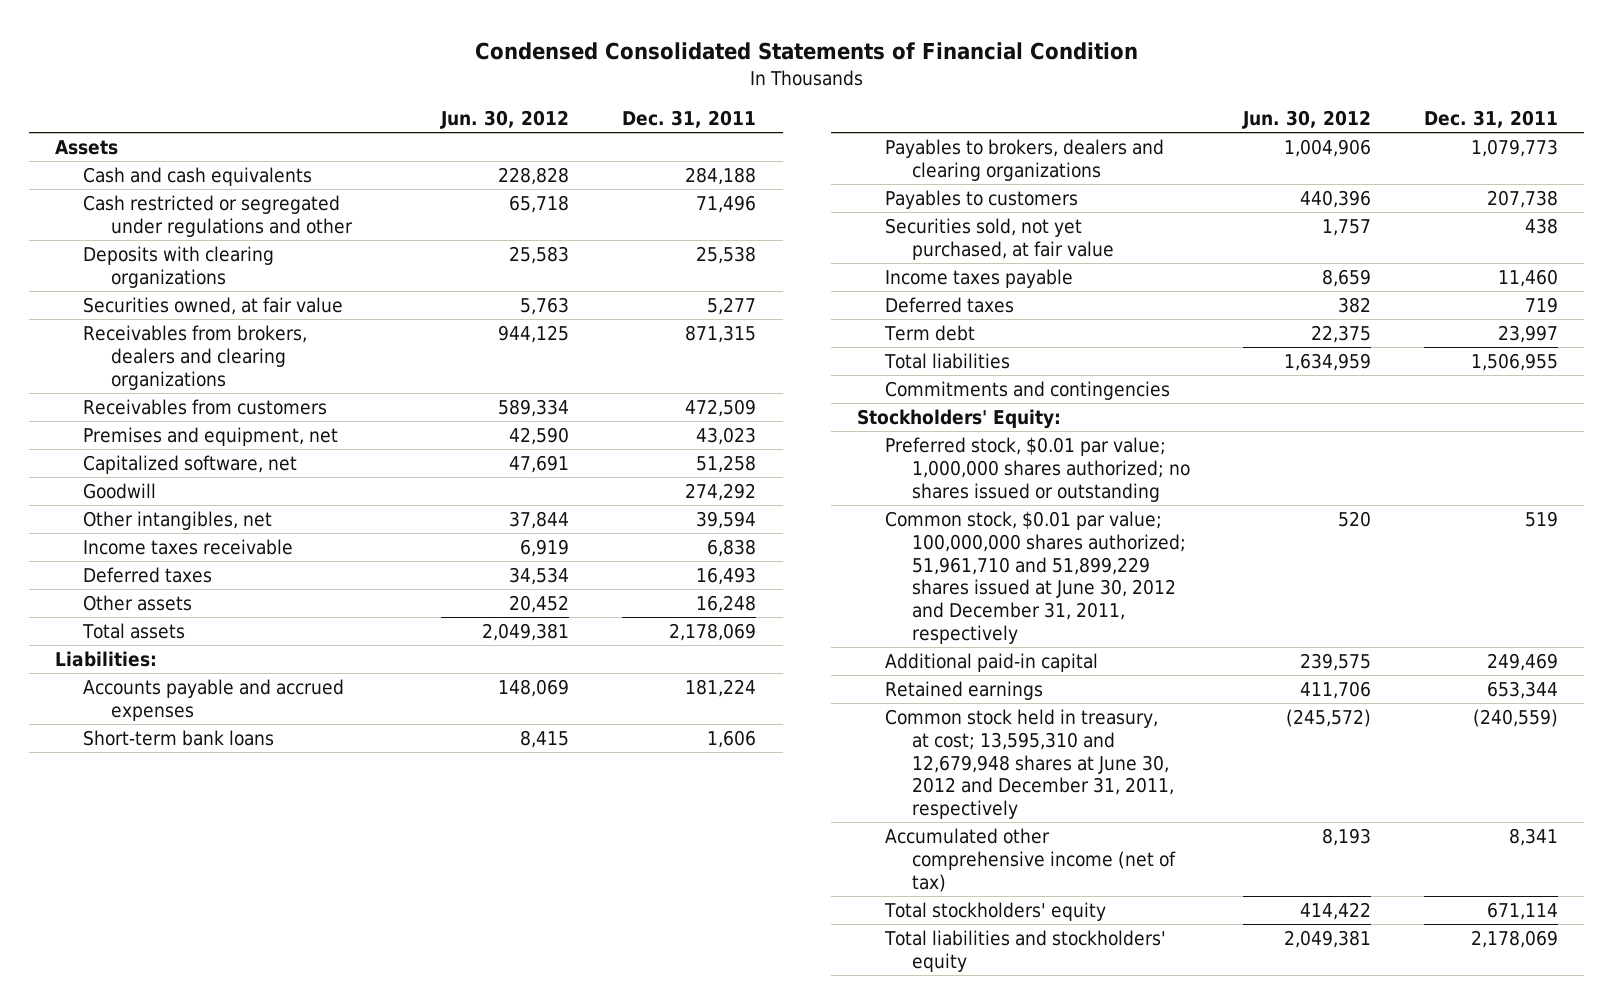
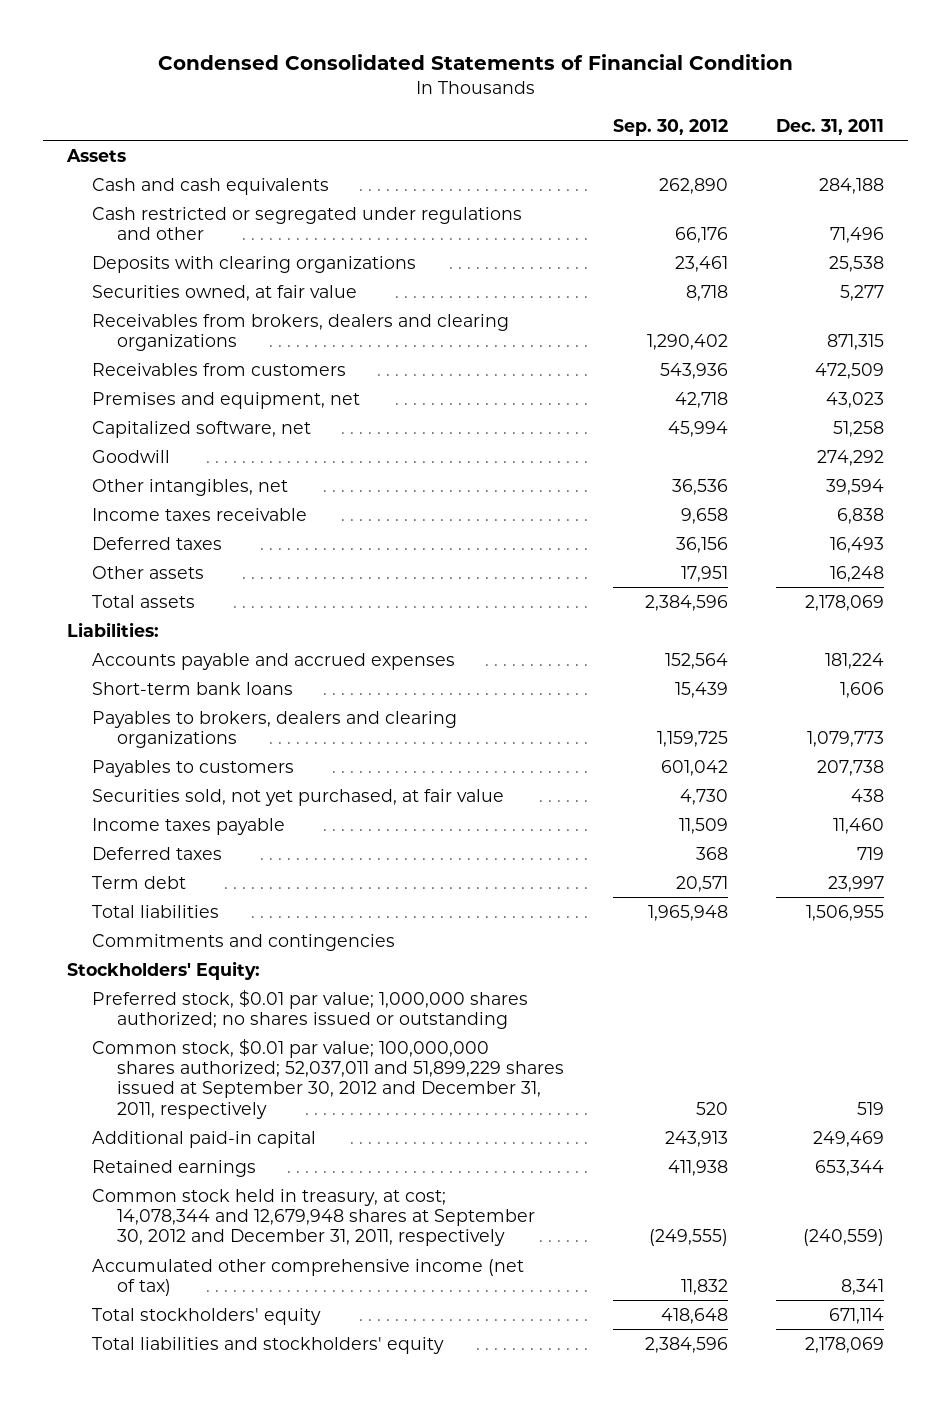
[440,110,570,130] Jun. 30, 2012 -> none
none -> [612,118,728,136] Sep. 30, 2012
[884,511,1187,644] Common stock, $0.01 par value; 100,000,000 shares authorized; 51,961,710 and 51,899,229 shares issued at June 30, 2012 and December 31, 2011, respectively -> [92,1038,565,1119] Common stock, $0.01 par value; 100,000,000 shares authorized; 52,037,011 and 51,899,229 shares issued at September 30, 2012 and December 31, 2011, respectively
[884,709,1175,820] Common stock held in treasury, at cost; 13,595,310 and 12,679,948 shares at June 30, 2012 and December 31, 2011, respectively -> [92,1188,536,1247] Common stock held in treasury, at cost; 14,078,344 and 12,679,948 shares at September 30, 2012 and December 31, 2011, respectively

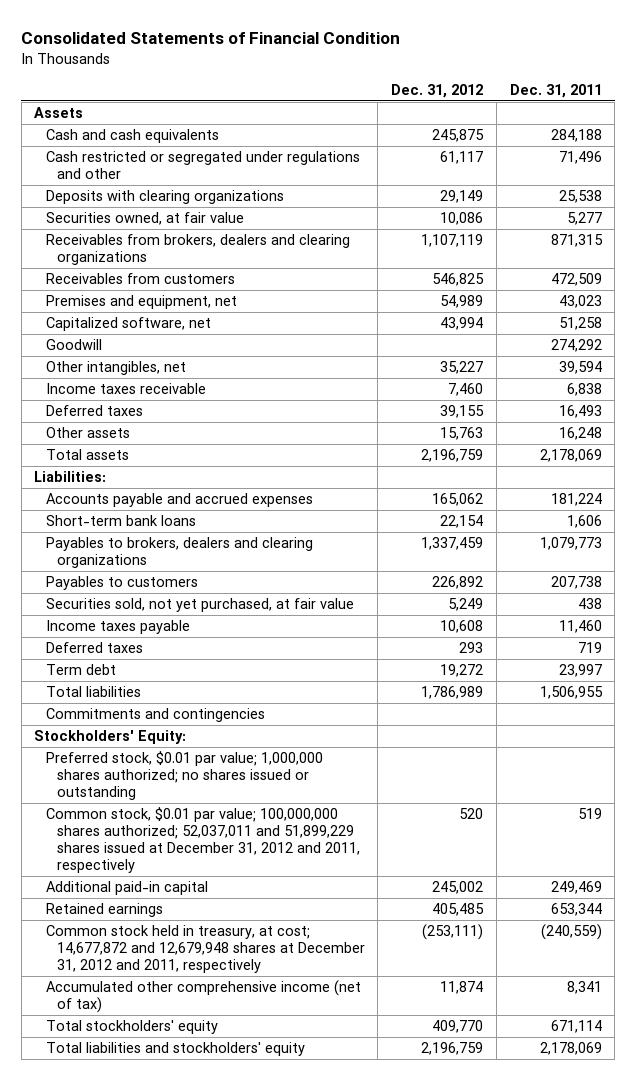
[157,54,793,71] Condensed Consolidated Statements of Financial Condition -> [21,31,401,44] Consolidated Statements of Financial Condition
[612,118,728,136] Sep. 30, 2012 -> none
none -> [391,83,484,98] Dec. 31, 2012
[92,1038,565,1119] Common stock, $0.01 par value; 100,000,000 shares authorized; 52,037,011 and 51,899,229 shares issued at September 30, 2012 and December 31, 2011, respectively -> [45,807,360,874] Common stock, $0.01 par value; 100,000,000 shares authorized; 52,037,011 and 51,899,229 shares issued at December 31, 2012 and 2011, respectively
[92,1188,536,1247] Common stock held in treasury, at cost; 14,078,344 and 12,679,948 shares at September 30, 2012 and December 31, 2011, respectively -> [45,925,365,974] Common stock held in treasury, at cost; 14,677,872 and 12,679,948 shares at December 31, 2012 and 2011, respectively

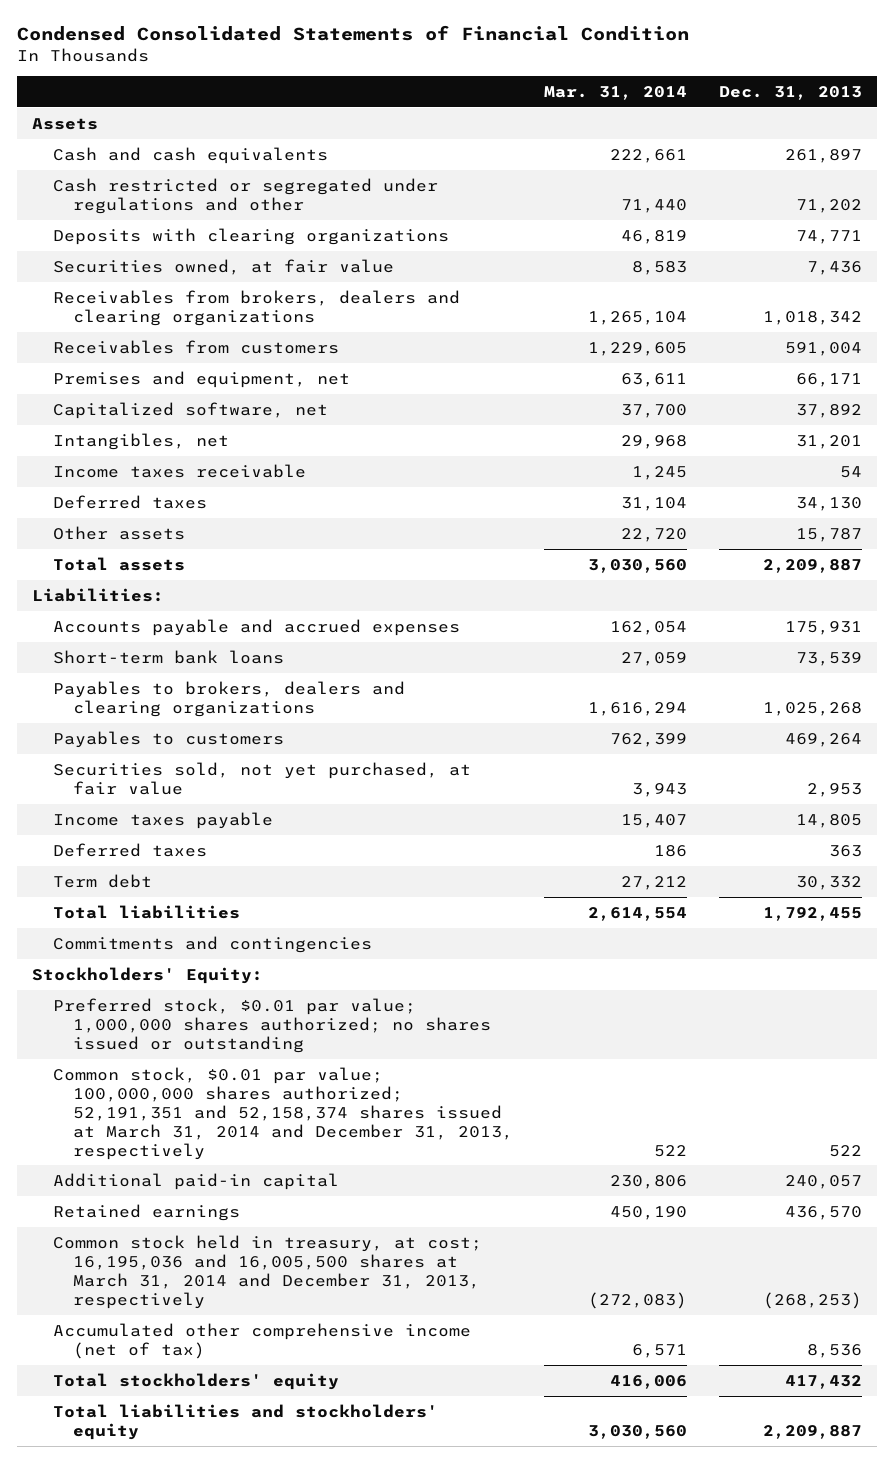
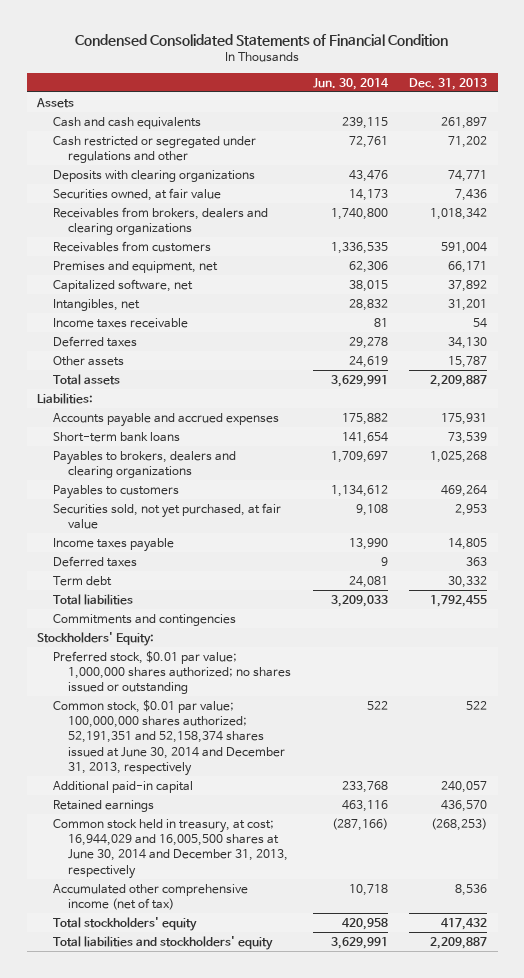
[544,86,688,101] Mar. 31, 2014 -> none
none -> [312,77,389,90] Jun. 30, 2014
[52,1066,513,1160] Common stock, $0.01 par value; 100,000,000 shares authorized; 52,191,351 and 52,158,374 shares issued at March 31, 2014 and December 31, 2013, respectively -> [52,699,286,776] Common stock, $0.01 par value; 100,000,000 shares authorized; 52,191,351 and 52,158,374 shares issued at June 30, 2014 and December 31, 2013, respectively
[52,1234,482,1309] Common stock held in treasury, at cost; 16,195,036 and 16,005,500 shares at March 31, 2014 and December 31, 2013, respectively -> [52,818,289,879] Common stock held in treasury, at cost; 16,944,029 and 16,005,500 shares at June 30, 2014 and December 31, 2013, respectively

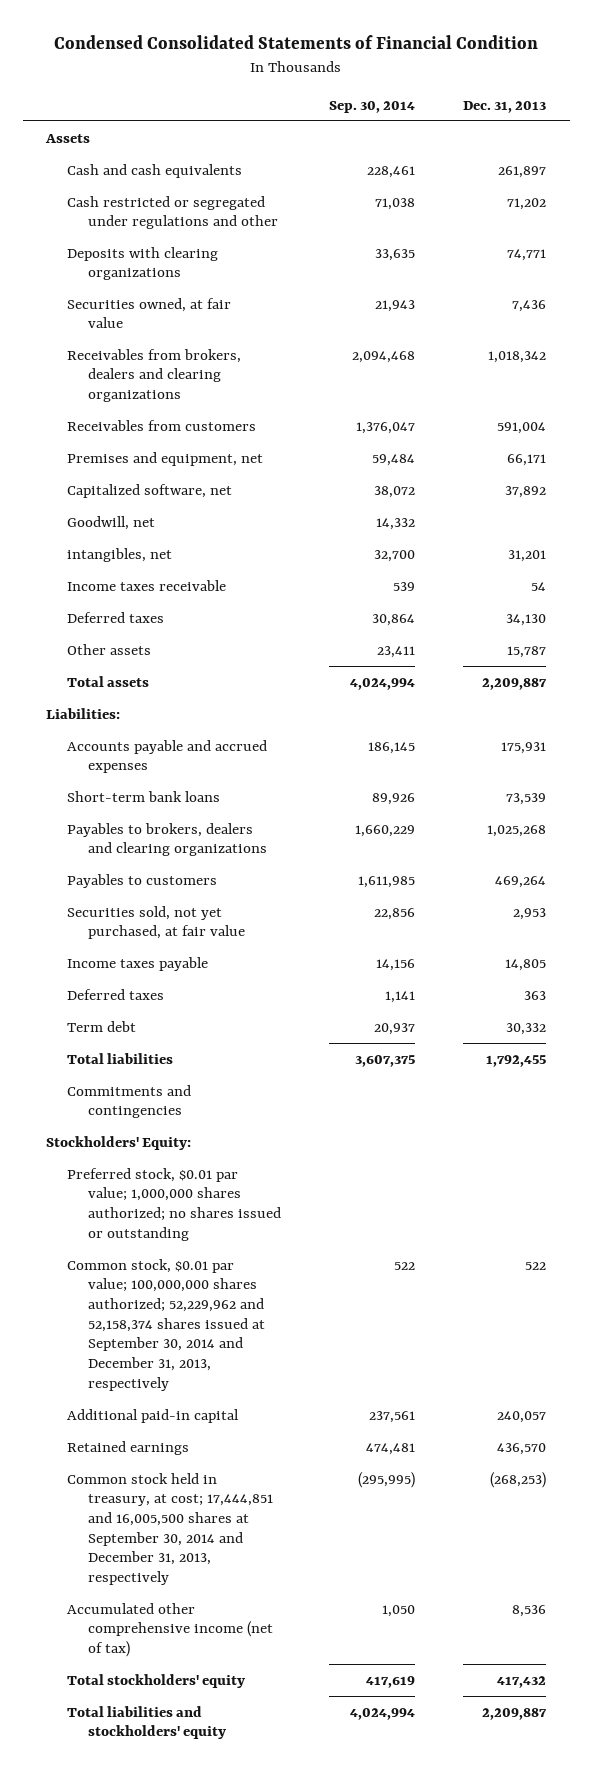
[312,77,389,90] Jun. 30, 2014 -> none
none -> [329,100,416,113] Sep. 30, 2014
none -> [67,515,156,530] Goodwill, net
[52,298,140,311] Intangibles, net -> [67,547,173,562] intangibles, net
[52,699,286,776] Common stock, $0.01 par value; 100,000,000 shares authorized; 52,191,351 and 52,158,374 shares issued at June 30, 2014 and December 31, 2013, respectively -> [67,1258,266,1391] Common stock, $0.01 par value; 100,000,000 shares authorized; 52,229,962 and 52,158,374 shares issued at September 30, 2014 and December 31, 2013, respectively
[52,818,289,879] Common stock held in treasury, at cost; 16,944,029 and 16,005,500 shares at June 30, 2014 and December 31, 2013, respectively -> [67,1472,274,1586] Common stock held in treasury, at cost; 17,444,851 and 16,005,500 shares at September 30, 2014 and December 31, 2013, respectively

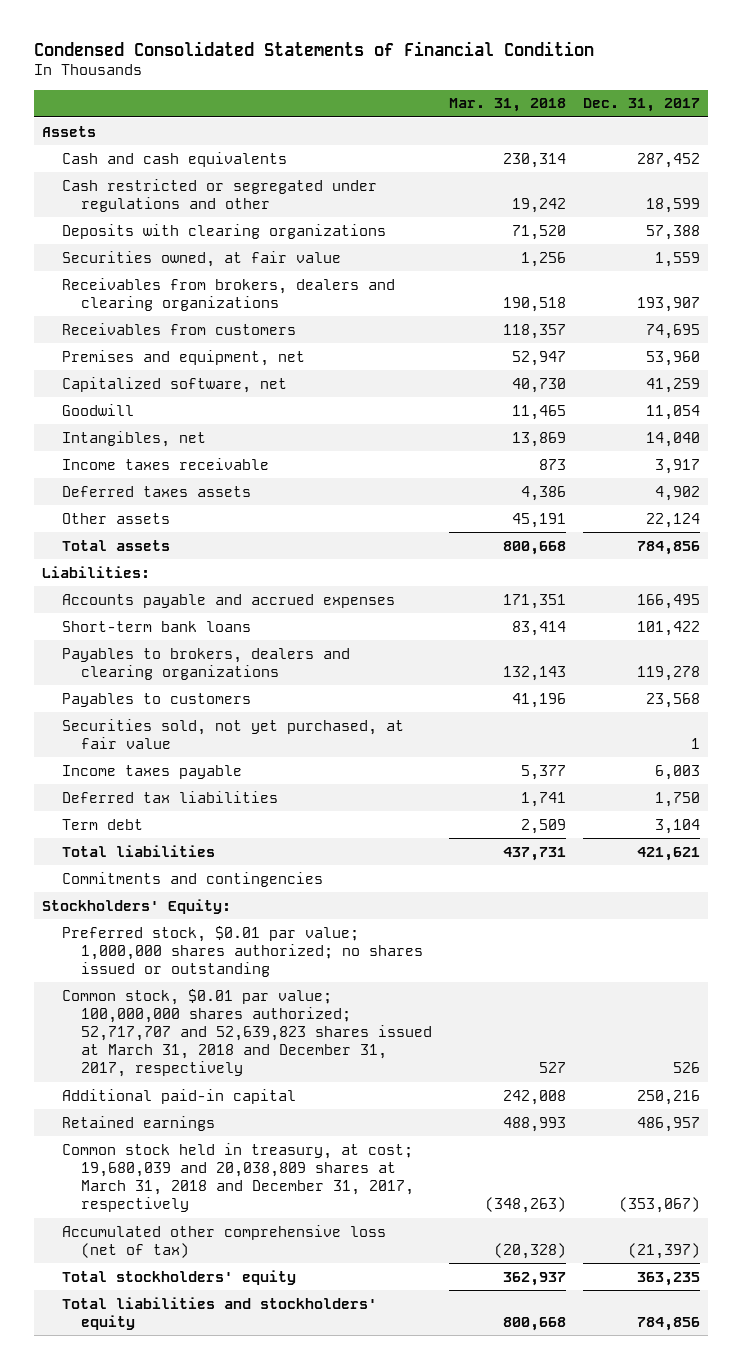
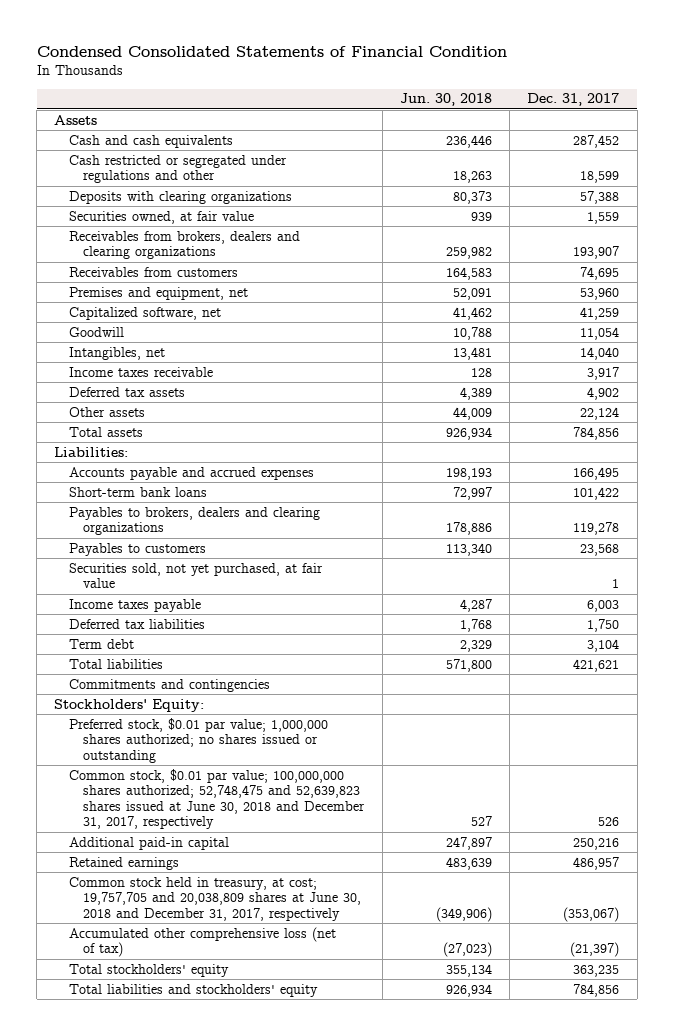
[448,98,566,113] Mar. 31, 2018 -> none
none -> [399,93,492,107] Jun. 30, 2018
[61,485,251,497] Deferred taxes assets -> [68,386,185,397] Deferred tax assets
[61,988,433,1078] Common stock, $0.01 par value; 100,000,000 shares authorized; 52,717,707 and 52,639,823 shares issued at March 31, 2018 and December 31, 2017, respectively -> [68,768,366,829] Common stock, $0.01 par value; 100,000,000 shares authorized; 52,748,475 and 52,639,823 shares issued at June 30, 2018 and December 31, 2017, respectively
[61,1142,415,1213] Common stock held in treasury, at cost; 19,680,039 and 20,038,809 shares at March 31, 2018 and December 31, 2017, respectively -> [68,876,362,921] Common stock held in treasury, at cost; 19,757,705 and 20,038,809 shares at June 30, 2018 and December 31, 2017, respectively

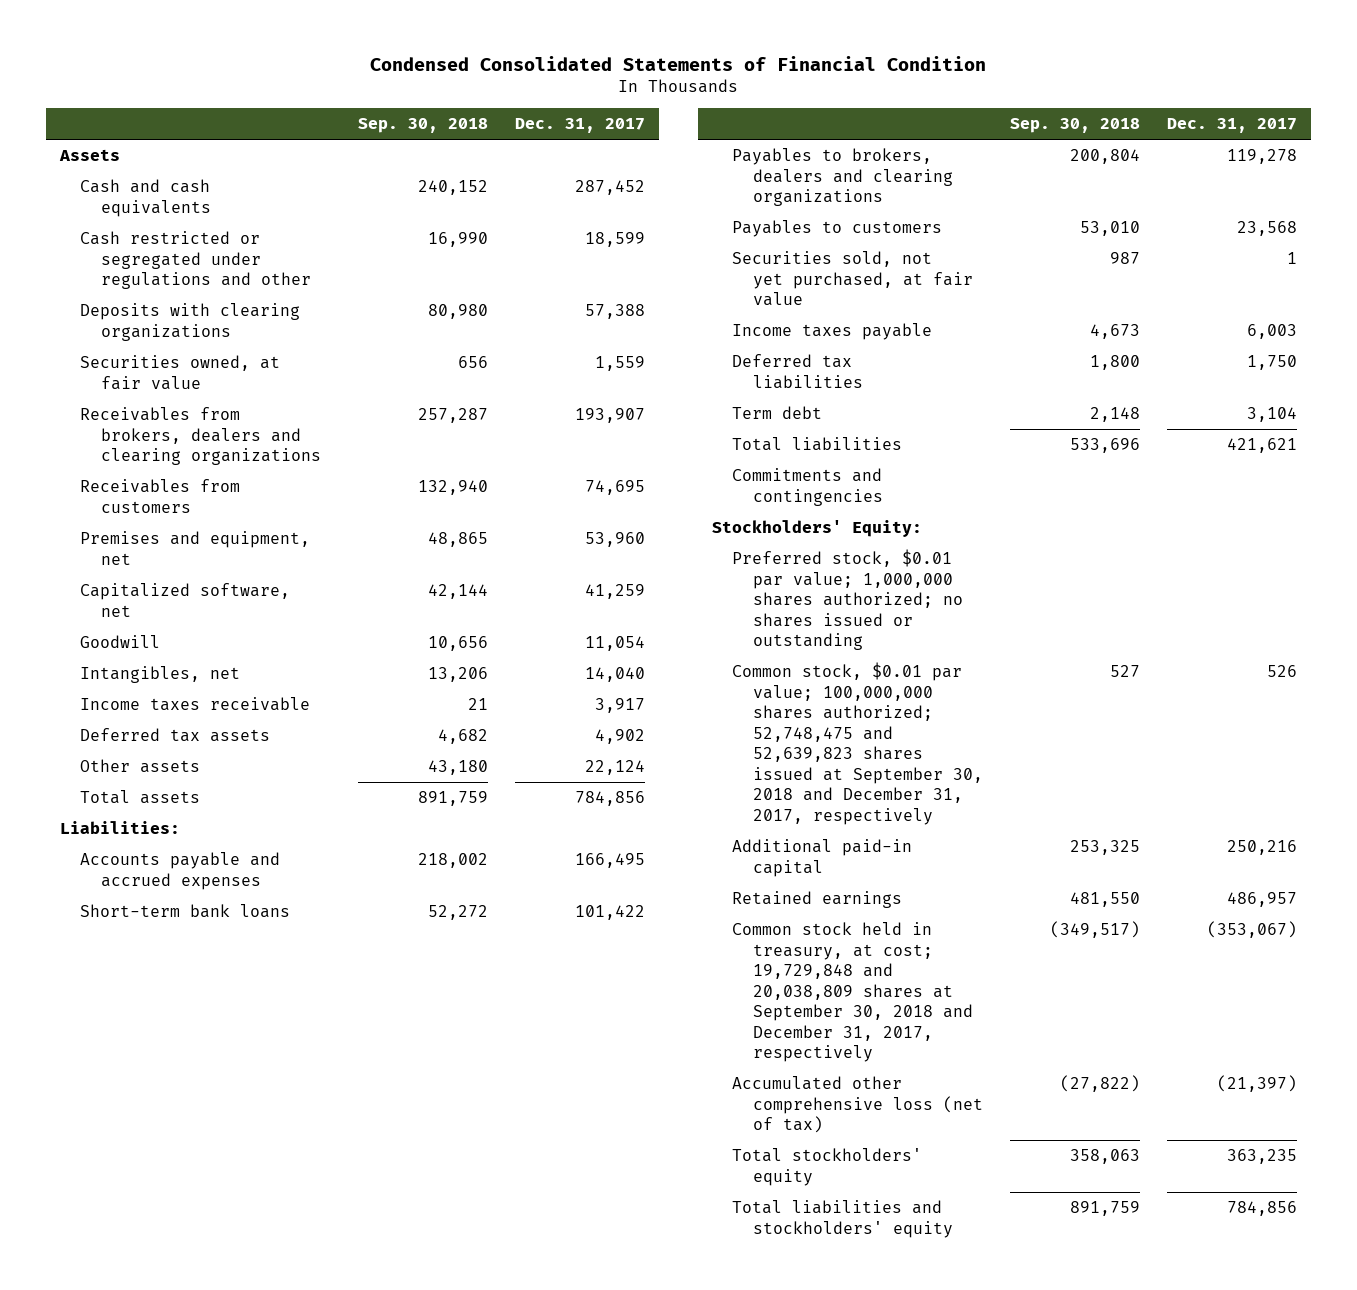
[399,93,492,107] Jun. 30, 2018 -> none
none -> [358,118,489,134] Sep. 30, 2018
[68,768,366,829] Common stock, $0.01 par value; 100,000,000 shares authorized; 52,748,475 and 52,639,823 shares issued at June 30, 2018 and December 31, 2017, respectively -> [732,662,984,825] Common stock, $0.01 par value; 100,000,000 shares authorized; 52,748,475 and 52,639,823 shares issued at September 30, 2018 and December 31, 2017, respectively
[68,876,362,921] Common stock held in treasury, at cost; 19,757,705 and 20,038,809 shares at June 30, 2018 and December 31, 2017, respectively -> [732,922,974,1063] Common stock held in treasury, at cost; 19,729,848 and 20,038,809 shares at September 30, 2018 and December 31, 2017, respectively

